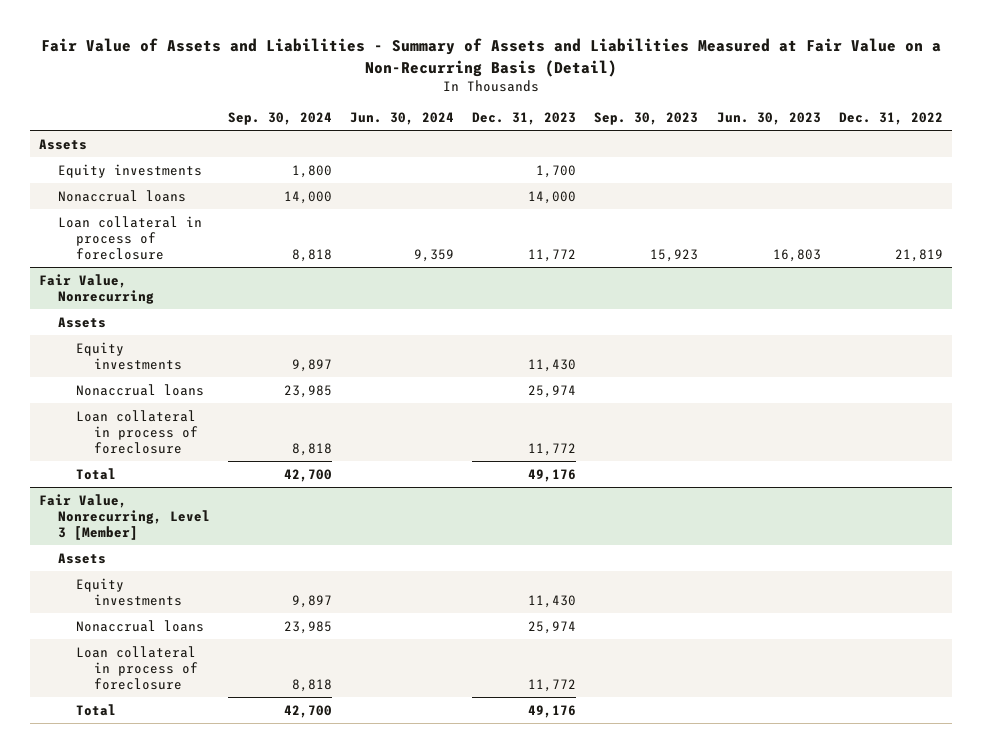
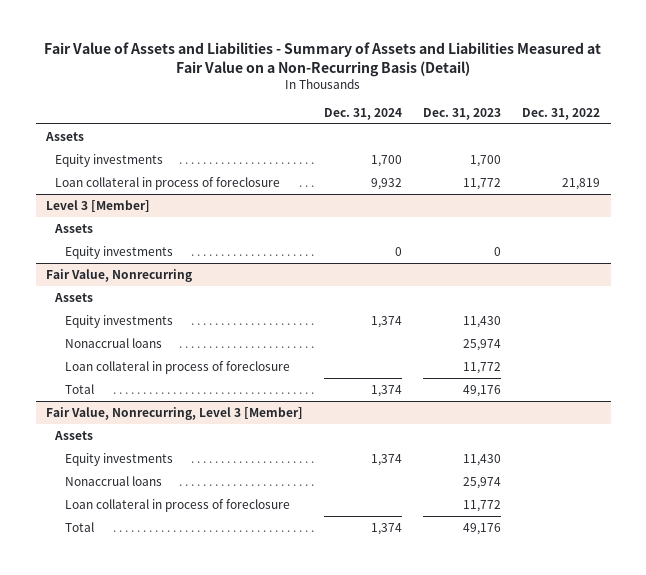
[227,112,332,126] Sep. 30, 2024 -> none
[349,112,454,126] Jun. 30, 2024 -> none
[594,112,699,126] Sep. 30, 2023 -> none
[716,112,821,126] Jun. 30, 2023 -> none
none -> [324,107,403,120] Dec. 31, 2024
[57,189,186,202] Nonaccrual loans -> none
none -> [46,199,151,212] Level 3 [Member]
none -> [54,223,94,233] Assets
none -> [64,245,173,259] Equity investments

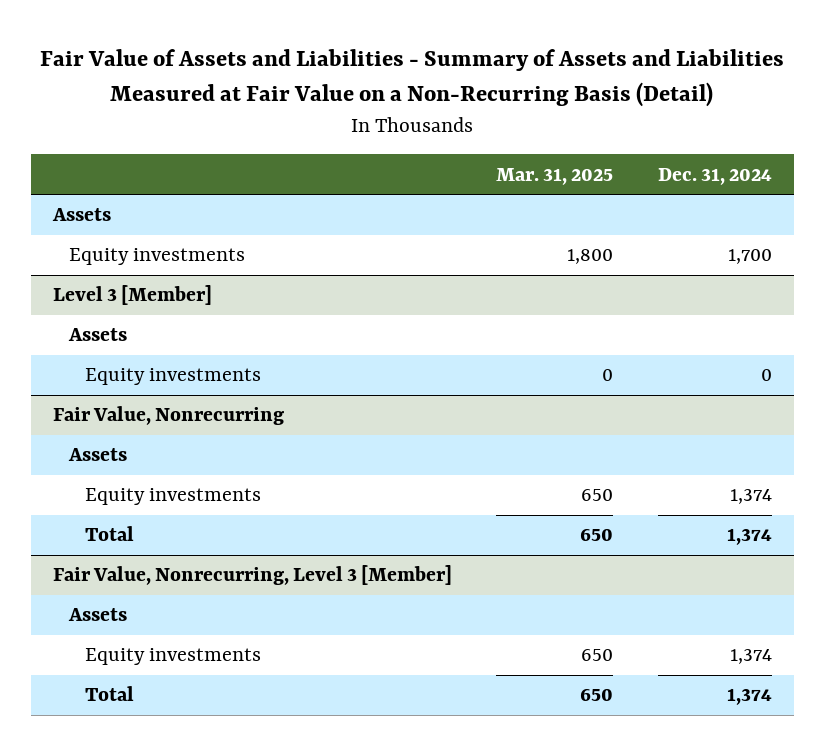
[423,107,502,120] Dec. 31, 2023 -> none
[522,107,601,120] Dec. 31, 2022 -> none
none -> [496,167,614,185] Mar. 31, 2025
[55,176,281,190] Loan collateral in process of foreclosure -> none
[64,337,162,348] Nonaccrual loans -> none
[64,360,290,374] Loan collateral in process of foreclosure -> none
[64,475,162,486] Nonaccrual loans -> none
[64,498,290,512] Loan collateral in process of foreclosure -> none

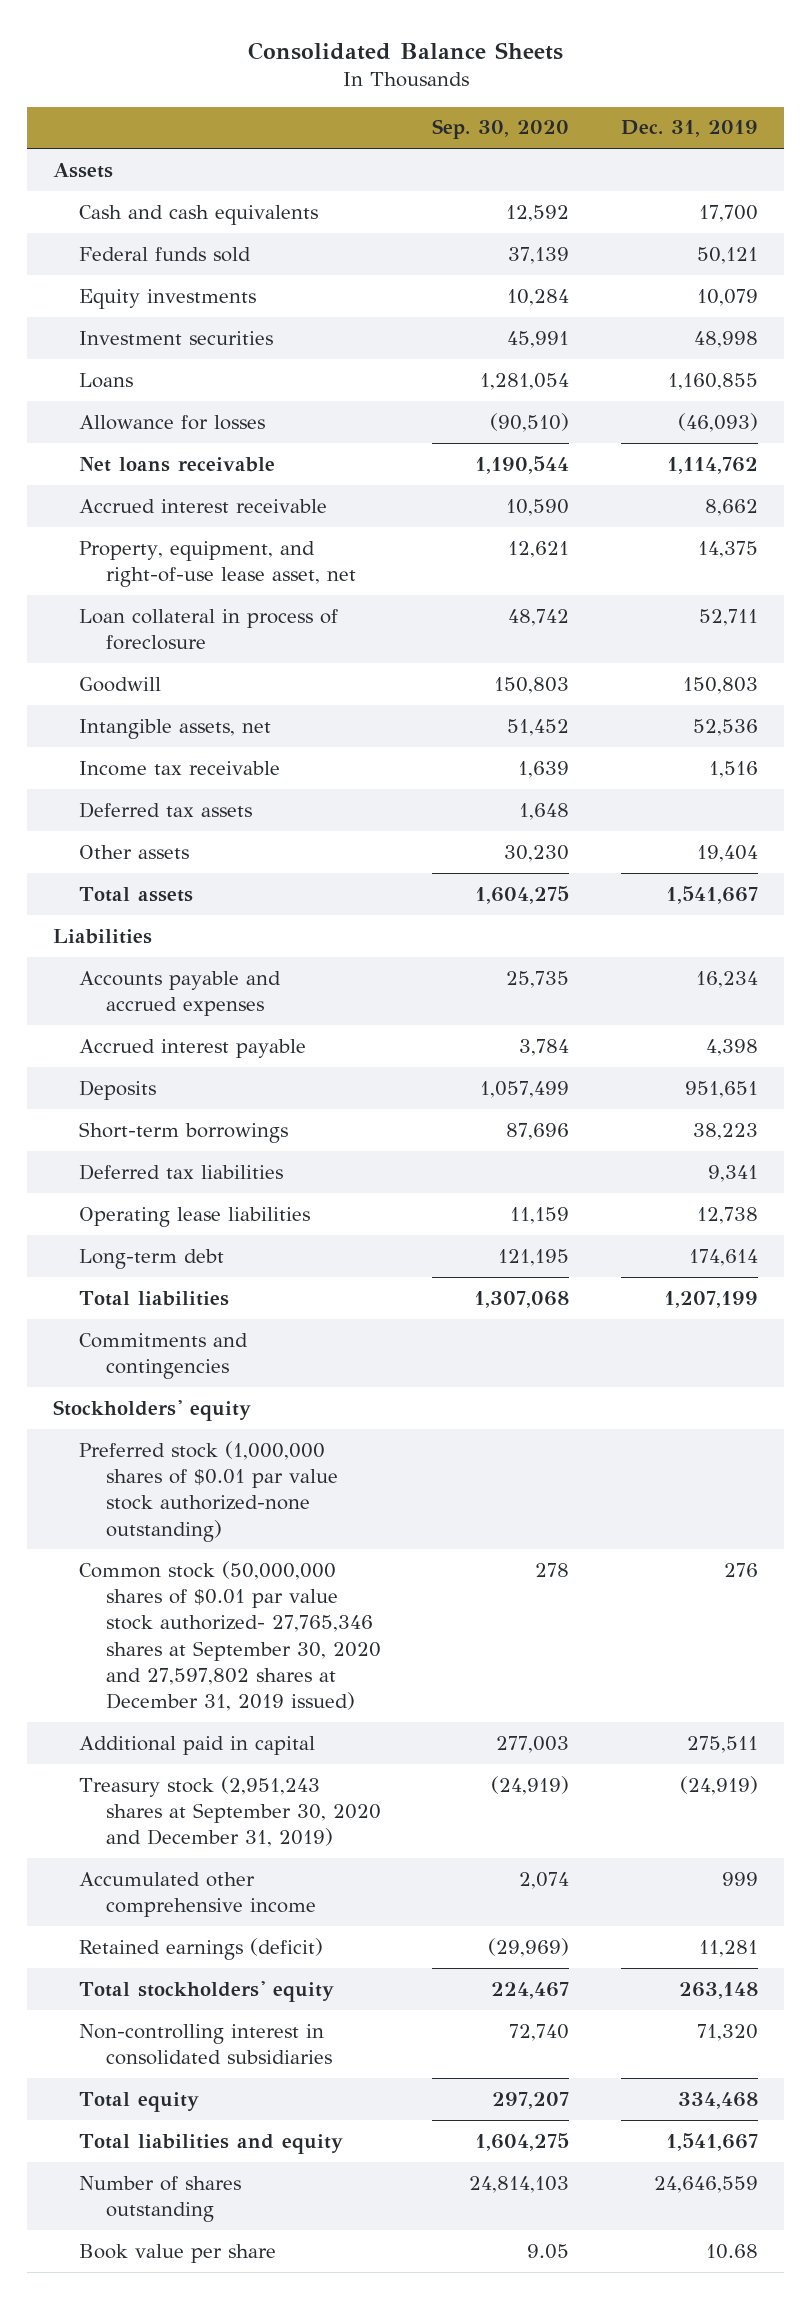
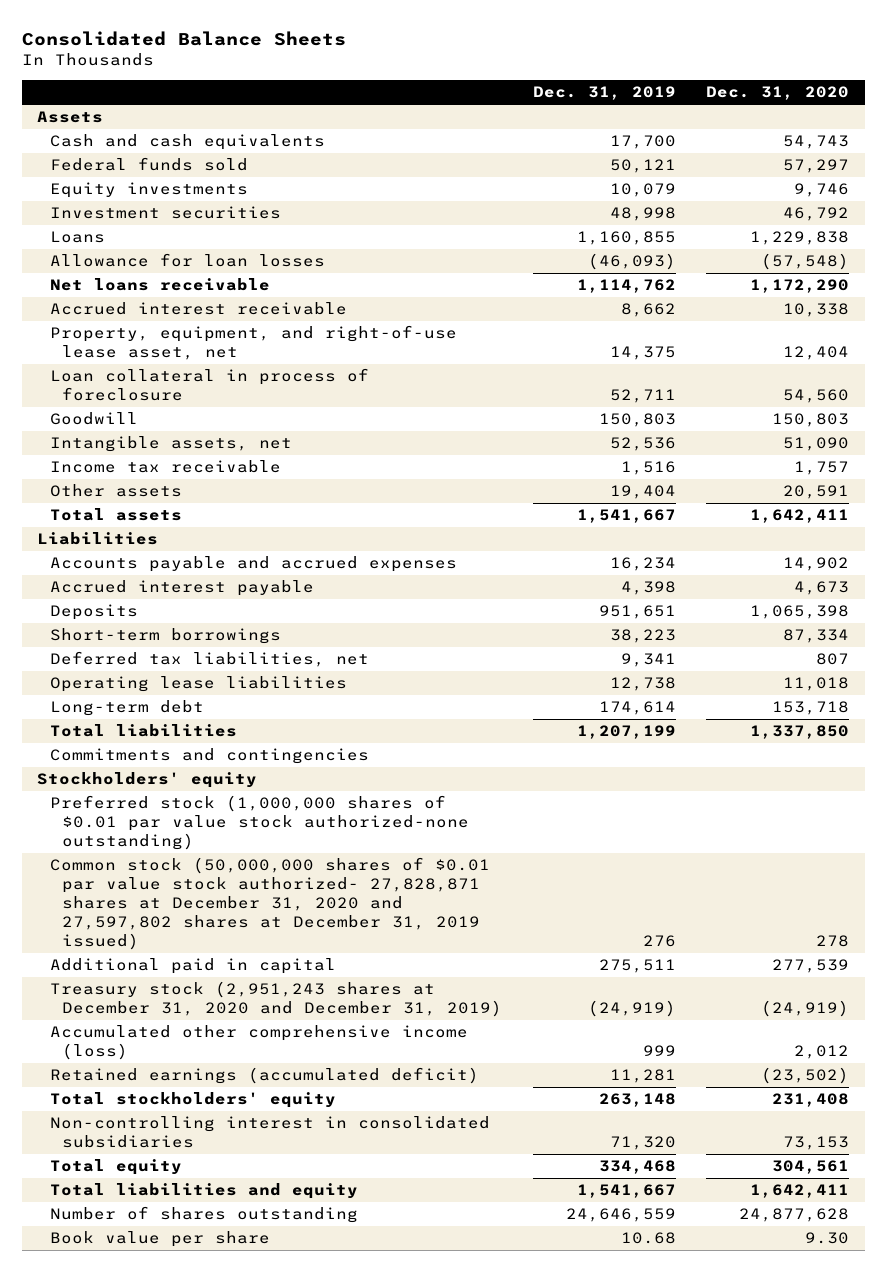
[432,119,570,140] Sep. 30, 2020 -> none
none -> [706,86,850,101] Dec. 31, 2020
[79,414,266,430] Allowance for losses -> [49,253,325,268] Allowance for loan losses
[79,801,253,818] Deferred tax assets -> none
[79,1163,284,1180] Deferred tax liabilities -> [49,651,369,668] Deferred tax liabilities, net
[79,1560,381,1711] Common stock (50,000,000 shares of $0.01 par value stock authorized- 27,765,346 shares at September 30, 2020 and 27,597,802 shares at December 31, 2019 issued) -> [49,857,490,950] Common stock (50,000,000 shares of $0.01 par value stock authorized- 27,828,871 shares at December 31, 2020 and 27,597,802 shares at December 31, 2019 issued)
[79,1775,381,1848] Treasury stock (2,951,243 shares at September 30, 2020 and December 31, 2019) -> [49,981,503,1018] Treasury stock (2,951,243 shares at December 31, 2020 and December 31, 2019)
[79,1871,316,1918] Accumulated other comprehensive income -> [49,1025,468,1061] Accumulated other comprehensive income (loss)
[79,1937,324,1960] Retained earnings (deficit) -> [49,1067,479,1085] Retained earnings (accumulated deficit)

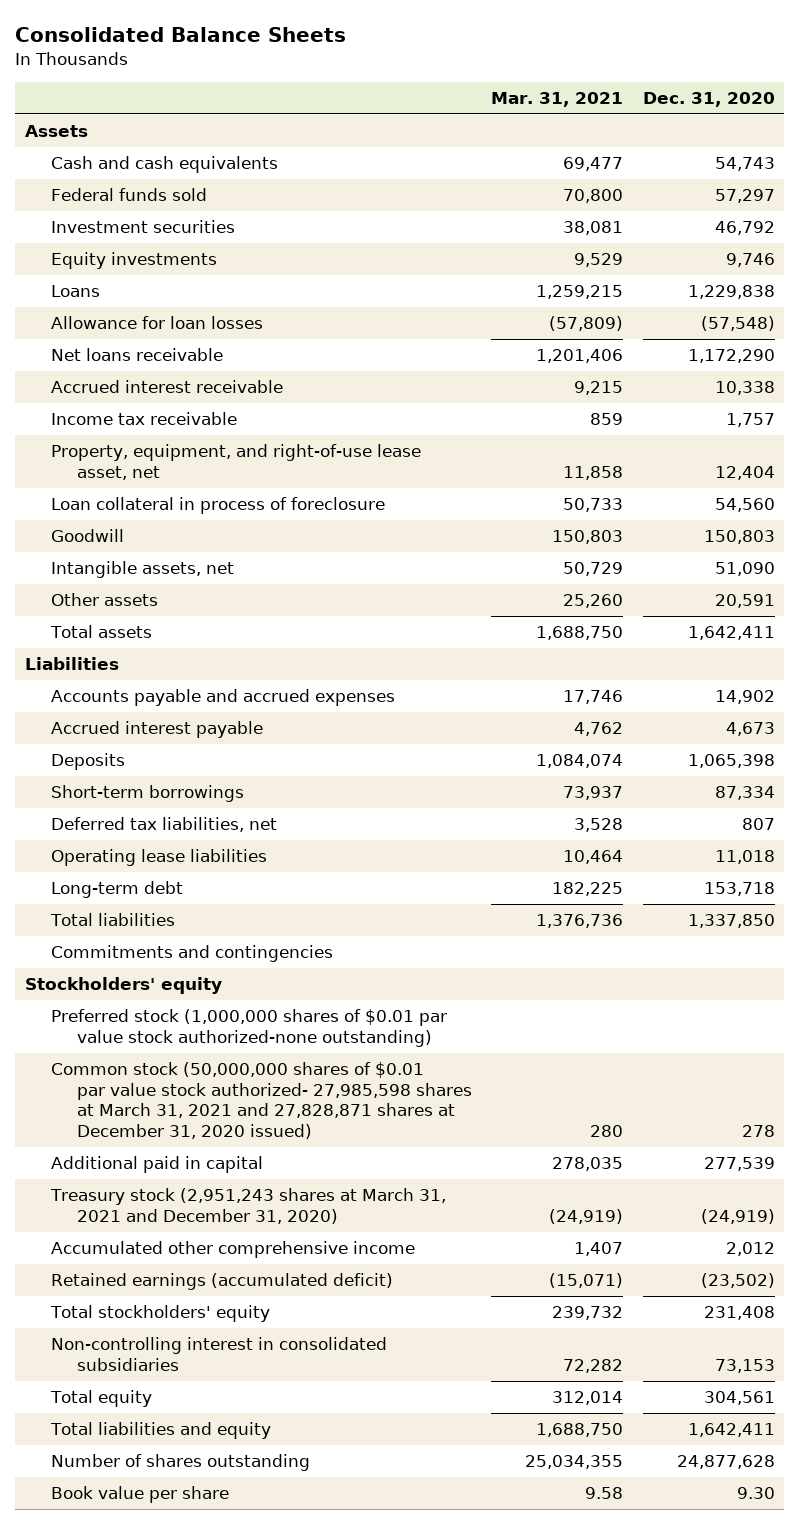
[532,86,676,101] Dec. 31, 2019 -> none
none -> [491,91,624,107] Mar. 31, 2021
[49,182,248,199] Equity investments -> [51,252,218,270] Equity investments
[49,460,281,474] Income tax receivable -> [51,412,238,426] Income tax receivable
[49,857,490,950] Common stock (50,000,000 shares of $0.01 par value stock authorized- 27,828,871 shares at December 31, 2020 and 27,597,802 shares at December 31, 2019 issued) -> [51,1062,473,1139] Common stock (50,000,000 shares of $0.01 par value stock authorized- 27,985,598 shares at March 31, 2021 and 27,828,871 shares at December 31, 2020 issued)
[49,981,503,1018] Treasury stock (2,951,243 shares at December 31, 2020 and December 31, 2019) -> [50,1188,447,1224] Treasury stock (2,951,243 shares at March 31, 2021 and December 31, 2020)
[49,1025,468,1061] Accumulated other comprehensive income (loss) -> [51,1241,416,1259] Accumulated other comprehensive income

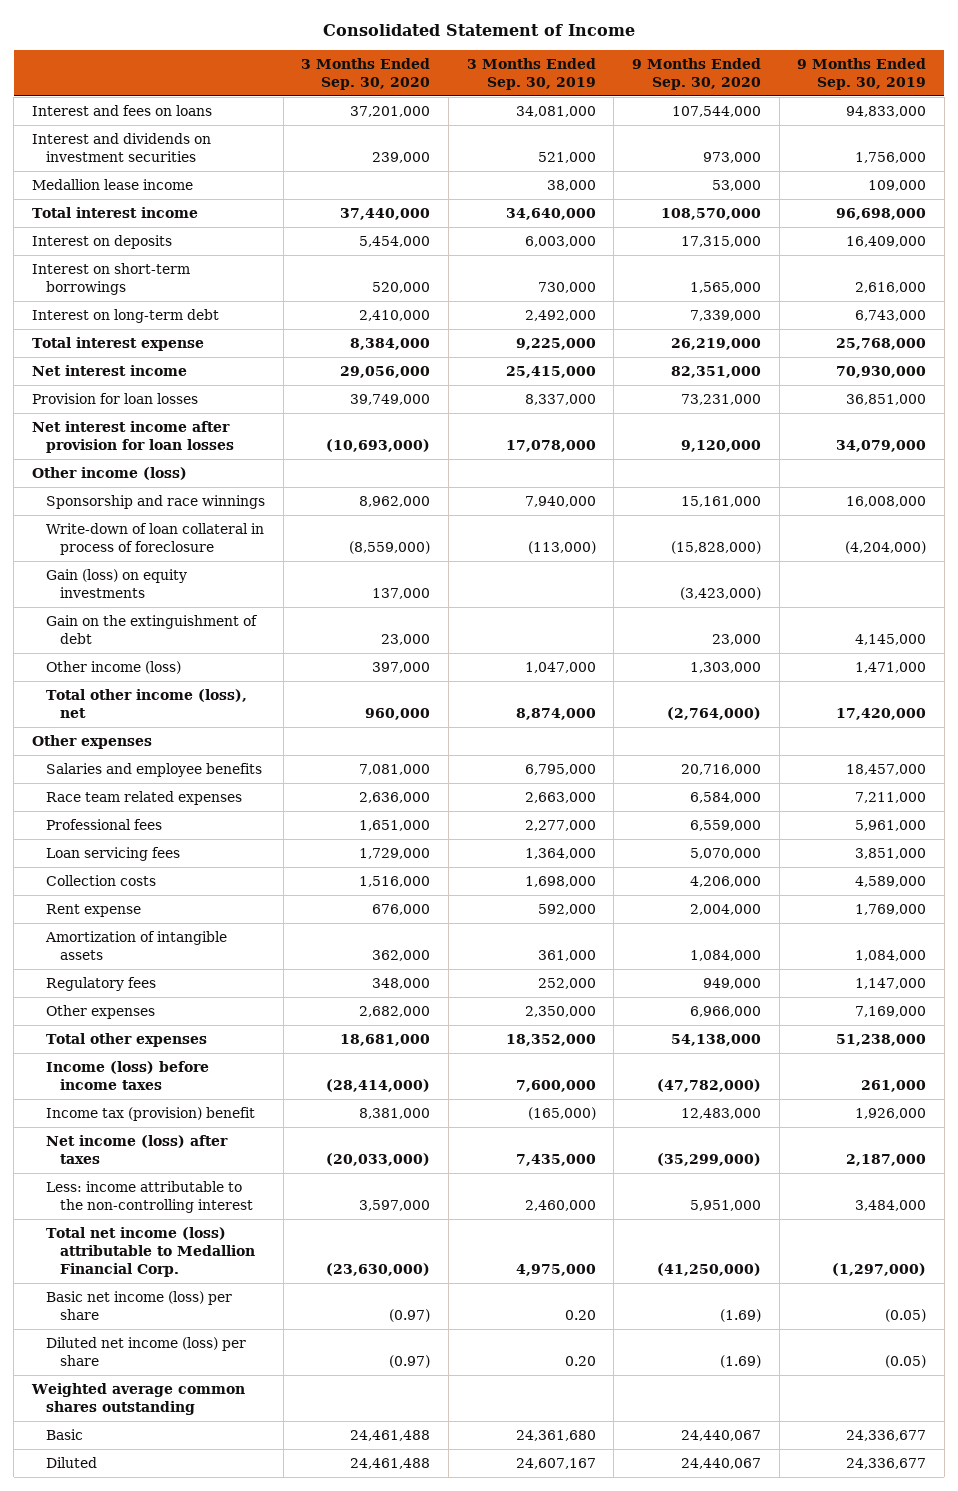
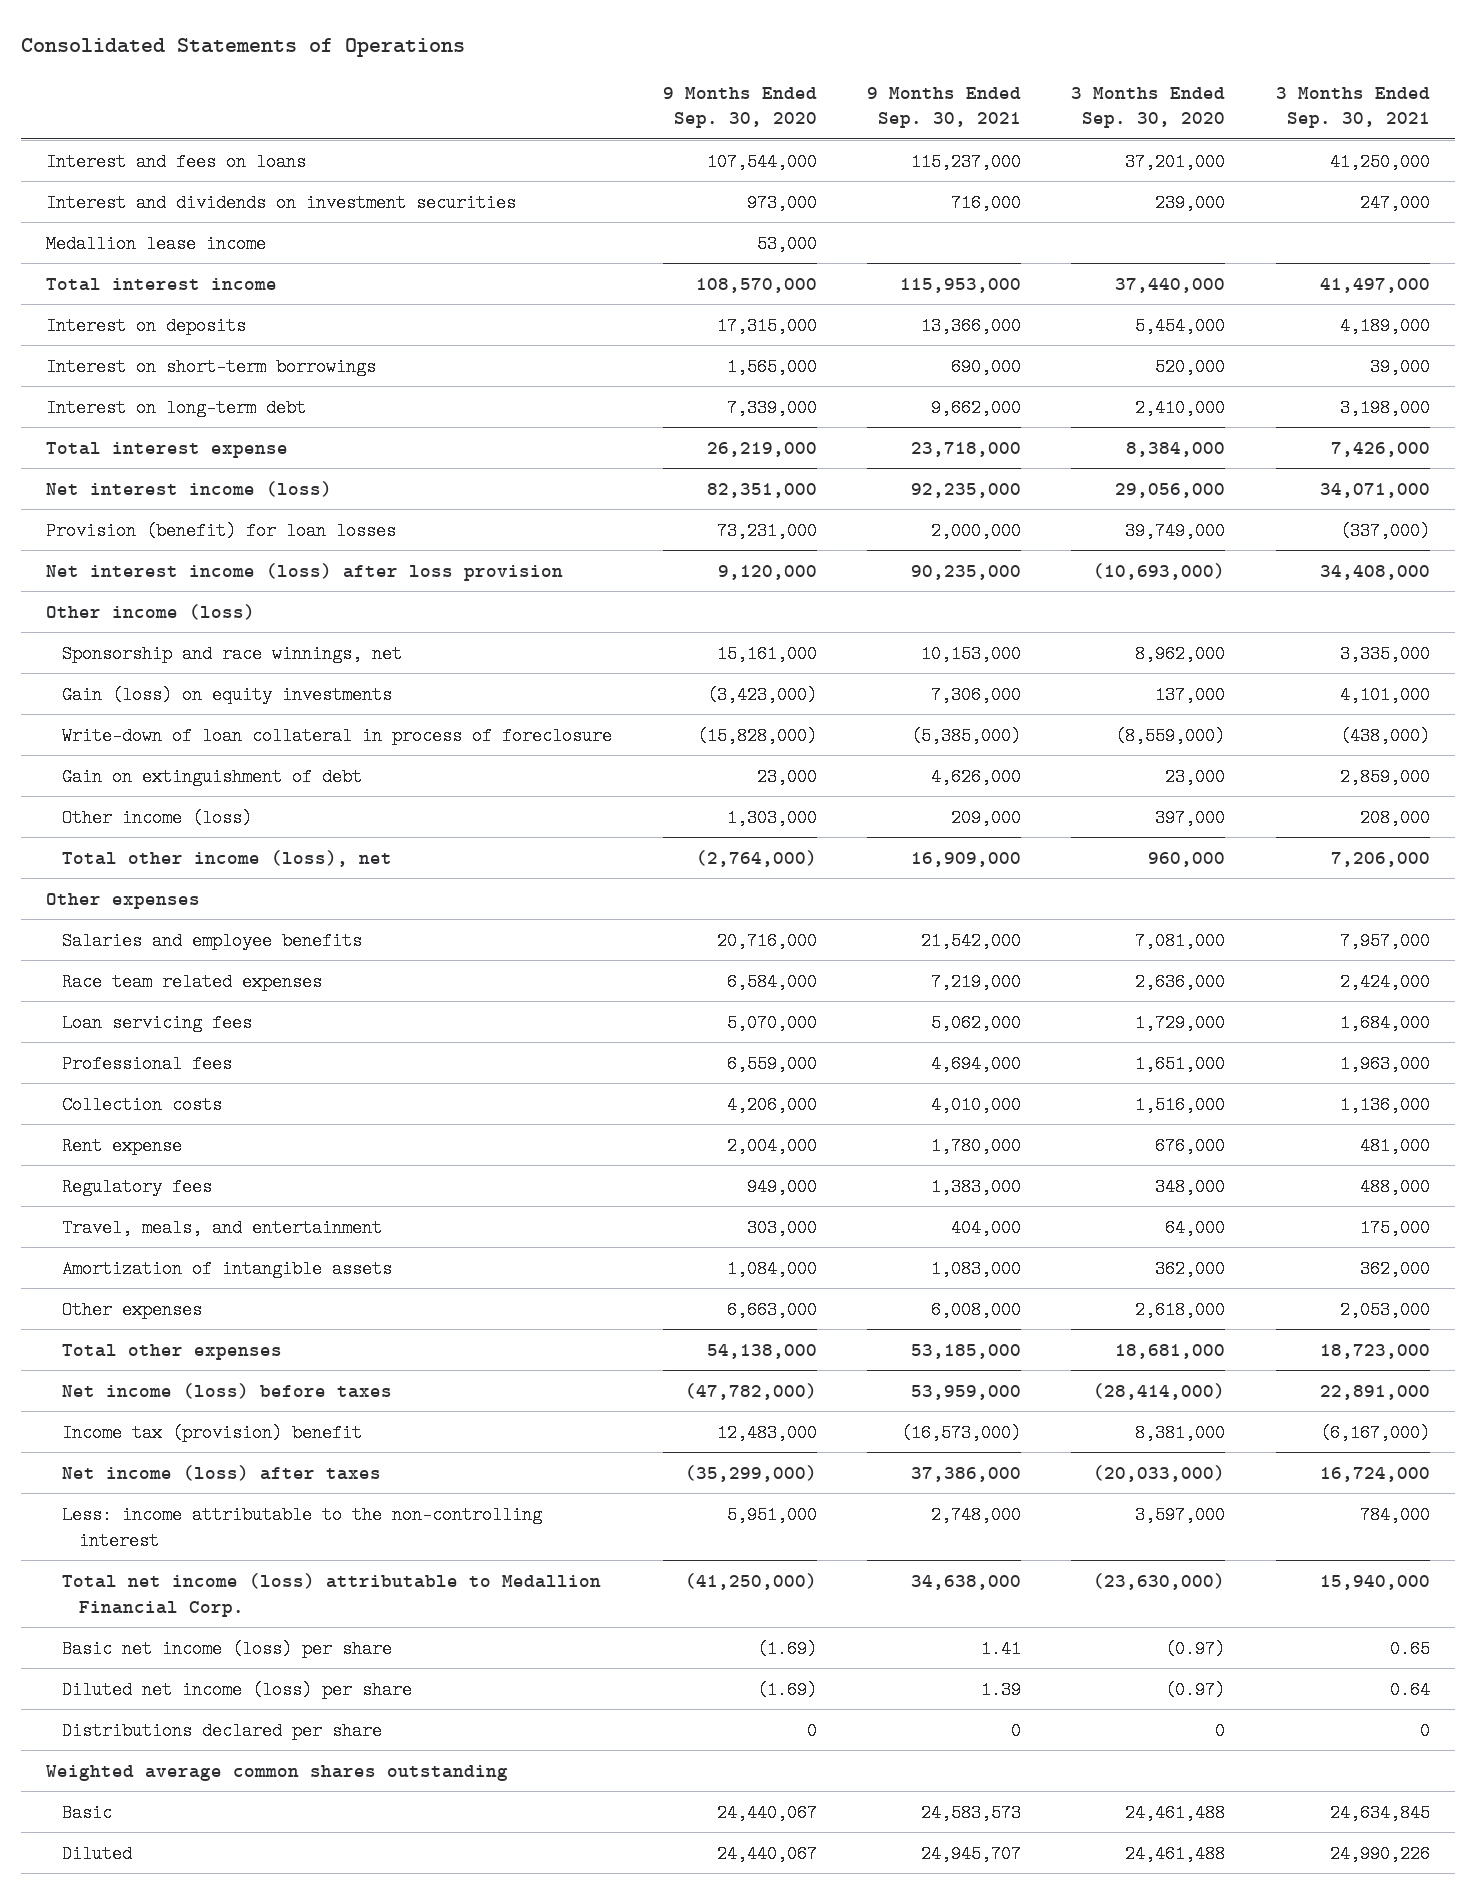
[323,23,636,36] Consolidated Statement of Income -> [20,37,465,57] Consolidated Statements of Operations
[466,57,596,90] 3 Months Ended Sep. 30, 2019 -> none
[797,57,927,90] 9 Months Ended Sep. 30, 2019 -> none
none -> [866,86,1021,129] 9 Months Ended Sep. 30, 2021
none -> [1275,86,1430,129] 3 Months Ended Sep. 30, 2021
[32,365,188,377] Net interest income -> [46,480,333,497] Net interest income (loss)
[32,393,199,405] Provision for loan losses -> [46,521,397,540] Provision (benefit) for loan losses
[32,421,235,454] Net interest income after provision for loan losses -> [46,562,564,581] Net interest income (loss) after loss provision
[46,495,266,510] Sponsorship and race winnings -> [62,644,403,663] Sponsorship and race winnings, net
[46,523,265,556] Write-down of loan collateral in process of foreclosure -> [62,726,613,745] Write-down of loan collateral in process of foreclosure
[46,615,259,645] Gain on the extinguishment of debt -> [62,767,363,786] Gain on extinguishment of debt
[46,819,163,831] Professional fees -> [62,1054,233,1073] Professional fees
none -> [62,1218,383,1237] Travel, meals, and entertainment
[45,931,228,961] Amortization of intangible assets -> [62,1259,393,1278] Amortization of intangible assets
[359,1006,431,1018] 2,682,000 -> [1135,1300,1226,1319] 2,618,000
[690,1006,762,1018] 6,966,000 -> [726,1300,817,1319] 6,663,000
[46,1061,210,1091] Income (loss) before income taxes -> [62,1382,393,1399] Net income (loss) before taxes
none -> [62,1721,383,1740] Distributions declared per share

